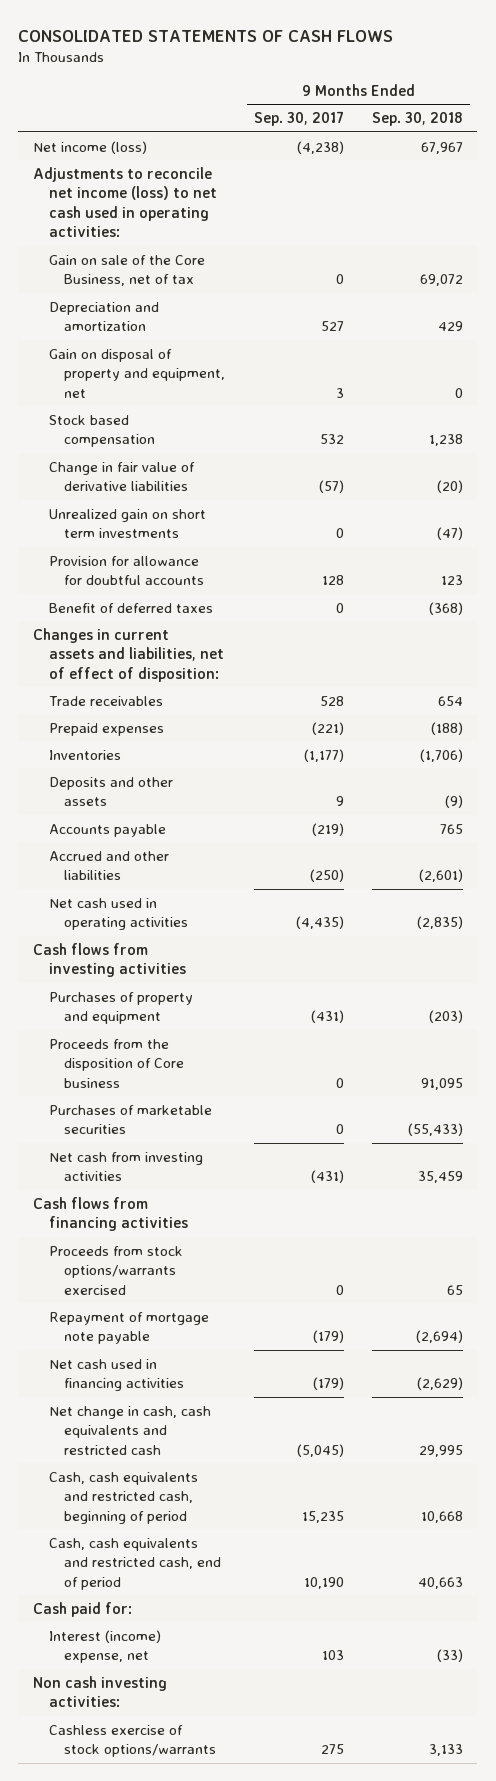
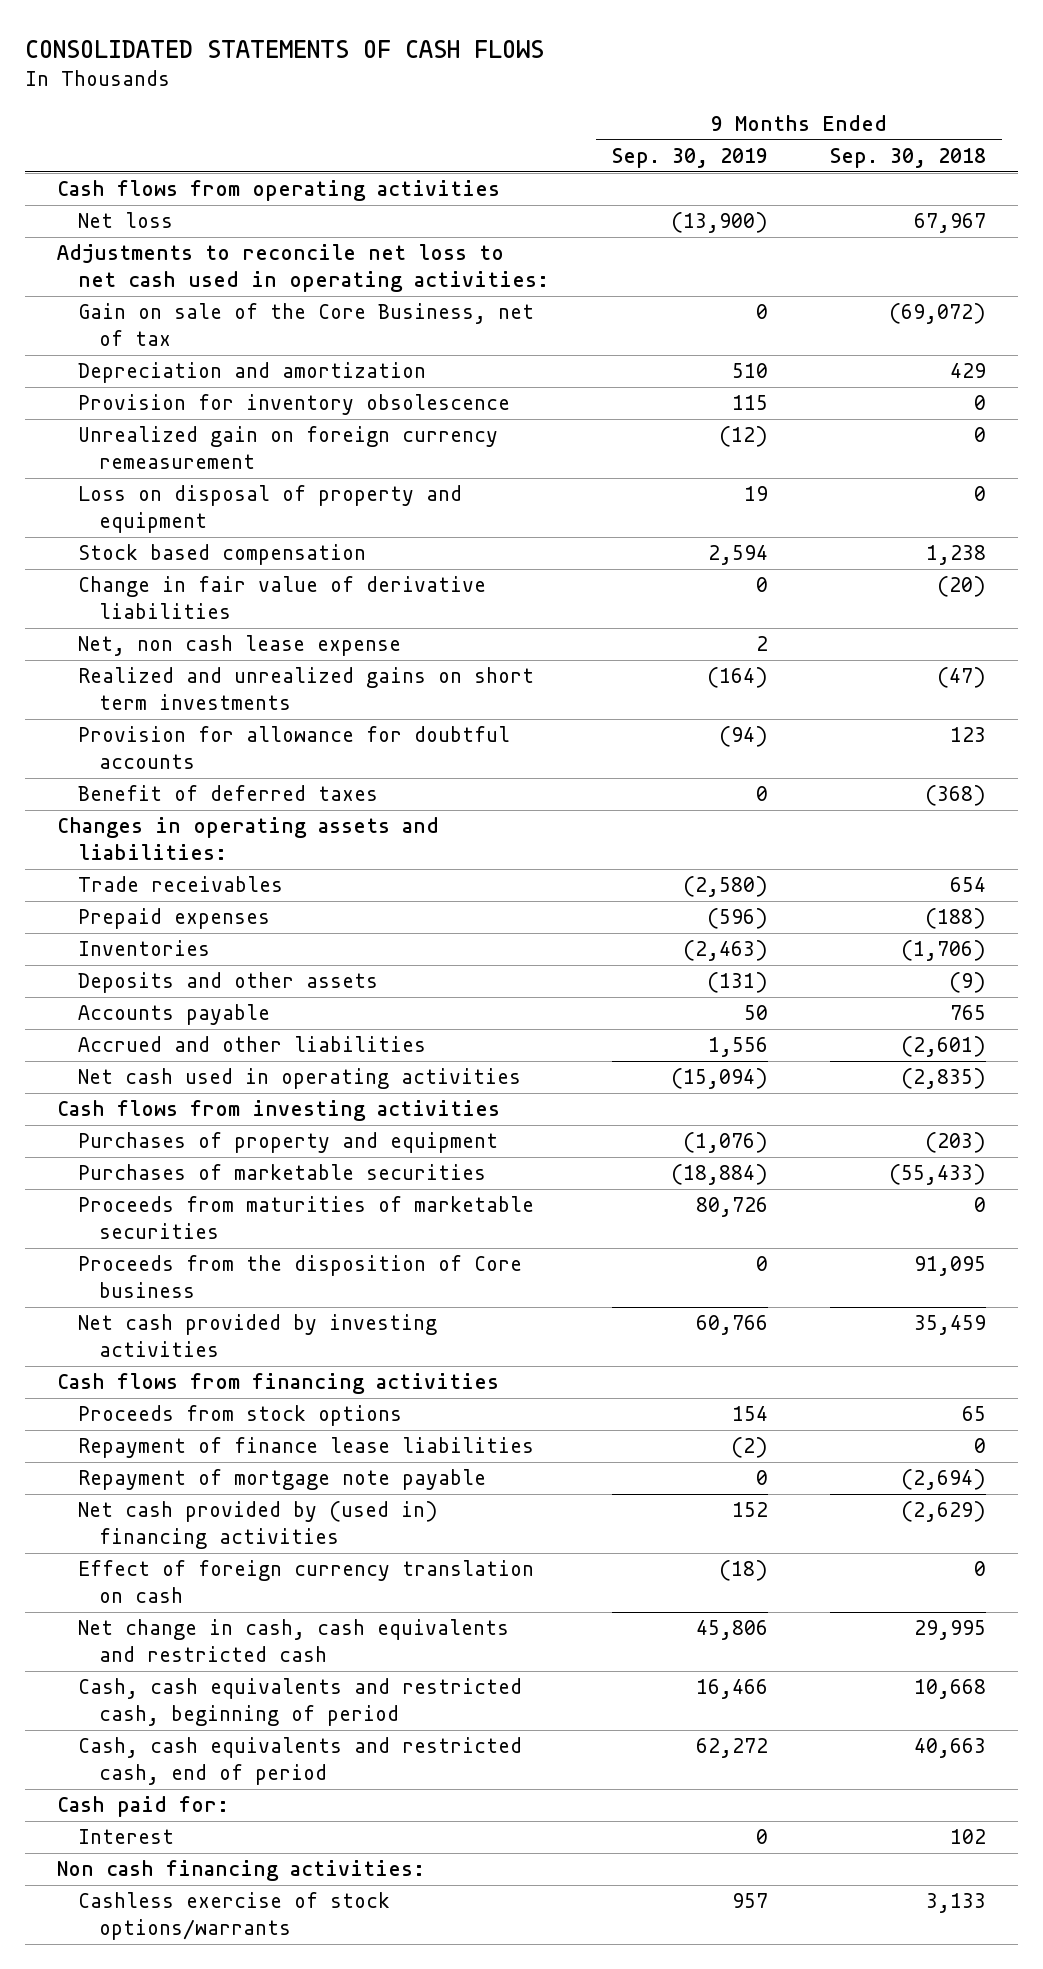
[253,111,344,127] Sep. 30, 2017 -> none
none -> [611,147,768,168] Sep. 30, 2019
none -> [56,180,500,202] Cash flows from operating activities
[32,140,147,154] Net income (loss) -> [77,212,173,229] Net loss
[32,166,217,238] Adjustments to reconcile net income (loss) to net cash used in operating activities: -> [56,244,549,292] Adjustments to reconcile net loss to net cash used in operating activities:
[420,274,464,287] 69,072 -> [889,303,987,325] (69,072)
none -> [77,394,510,416] Provision for inventory obsolescence
none -> [77,426,498,469] Unrealized gain on foreign currency remeasurement
[48,348,226,398] Gain on disposal of property and equipment, net -> [77,485,462,533] Loss on disposal of property and equipment
none -> [77,635,401,657] Net, non cash lease expense
[48,508,206,539] Unrealized gain on short term investments -> [77,667,534,710] Realized and unrealized gains on short term investments
[32,627,224,682] Changes in current assets and liabilities, net of effect of disposition: -> [56,817,439,860] Changes in operating assets and liabilities:
none -> [77,1196,534,1239] Proceeds from maturities of marketable securities
[48,1038,185,1088] Proceeds from the disposition of Core business -> [77,1255,522,1298] Proceeds from the disposition of Core business
[48,1151,203,1182] Net cash from investing activities -> [77,1314,437,1357] Net cash provided by investing activities
[48,1245,183,1295] Proceeds from stock options/warrants exercised -> [77,1405,402,1427] Proceeds from stock options
none -> [77,1437,534,1459] Repayment of finance lease liabilities
[48,1358,185,1392] Net cash used in financing activities -> [77,1501,438,1549] Net cash provided by (used in) financing activities
none -> [77,1560,534,1603] Effect of foreign currency translation on cash
[48,1629,161,1664] Interest (income) expense, net -> none
none -> [77,1829,174,1845] Interest
[32,1675,167,1708] Non cash investing activities: -> [56,1860,425,1882] Non cash financing activities:

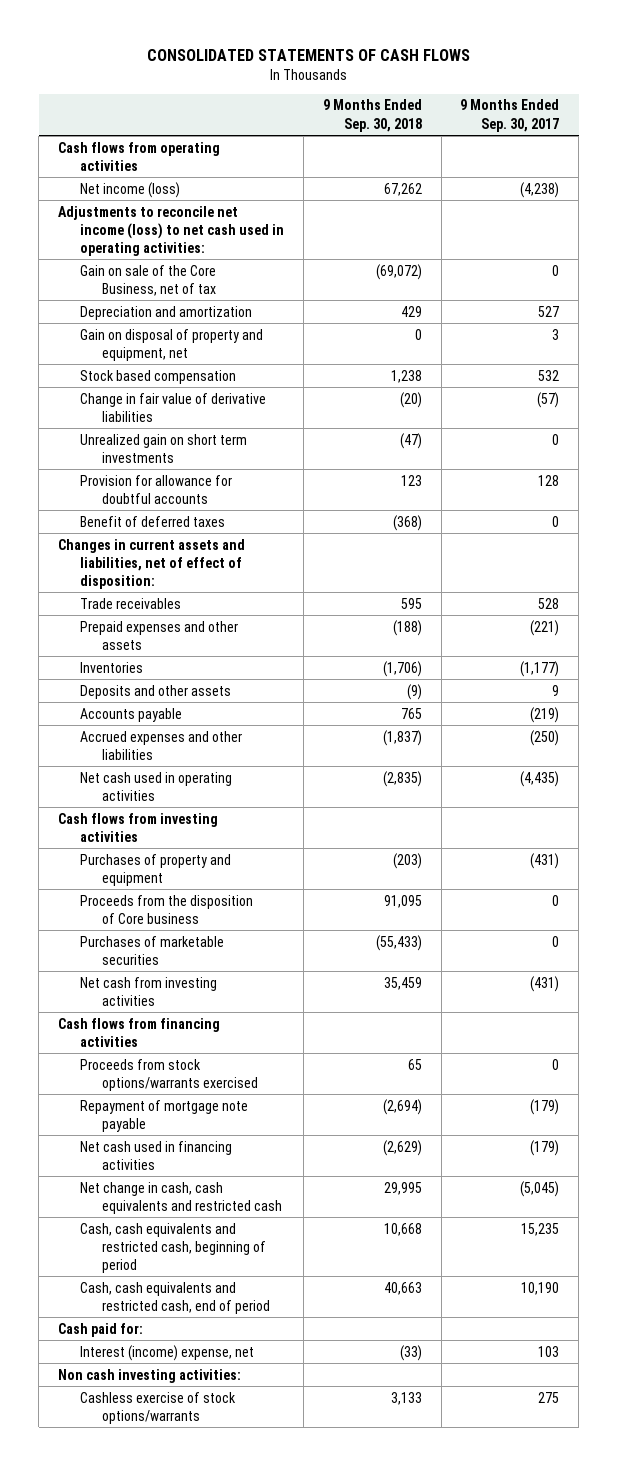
[611,147,768,168] Sep. 30, 2019 -> none
none -> [460,99,560,132] 9 Months Ended Sep. 30, 2017
[77,212,173,229] Net loss -> [80,181,181,198] Net income (loss)
[914,213,987,234] 67,967 -> [383,182,422,196] 67,262
[56,244,549,292] Adjustments to reconcile net loss to net cash used in operating activities: -> [58,205,285,256] Adjustments to reconcile net income (loss) to net cash used in operating activities:
[77,394,510,416] Provision for inventory obsolescence -> none
[77,426,498,469] Unrealized gain on foreign currency remeasurement -> none
[77,485,462,533] Loss on disposal of property and equipment -> [80,328,264,361] Gain on disposal of property and equipment, net
[77,635,401,657] Net, non cash lease expense -> none
[77,667,534,710] Realized and unrealized gains on short term investments -> [80,433,248,463] Unrealized gain on short term investments
[56,817,439,860] Changes in operating assets and liabilities: -> [58,538,246,589] Changes in current assets and liabilities, net of effect of disposition:
[950,877,987,893] 654 -> [400,597,422,609] 595
[77,908,270,930] Prepaid expenses -> [80,620,239,650] Prepaid expenses and other assets
[77,1036,426,1053] Accrued and other liabilities -> [80,730,243,760] Accrued expenses and other liabilities
[901,1036,987,1058] (2,601) -> [382,729,422,746] (1,837)
[77,1196,534,1239] Proceeds from maturities of marketable securities -> none
[77,1164,486,1181] Purchases of marketable securities -> [80,935,225,965] Purchases of marketable securities
[77,1314,437,1357] Net cash provided by investing activities -> [80,976,218,1006] Net cash from investing activities
[77,1437,534,1459] Repayment of finance lease liabilities -> none
[77,1405,402,1427] Proceeds from stock options -> [80,1058,258,1091] Proceeds from stock options/warrants exercised
[77,1560,534,1603] Effect of foreign currency translation on cash -> none
[77,1501,438,1549] Net cash provided by (used in) financing activities -> [80,1140,233,1170] Net cash used in financing activities
[77,1829,174,1845] Interest -> none
none -> [80,1344,255,1361] Interest (income) expense, net
[56,1860,425,1882] Non cash financing activities: -> [58,1368,242,1383] Non cash investing activities:

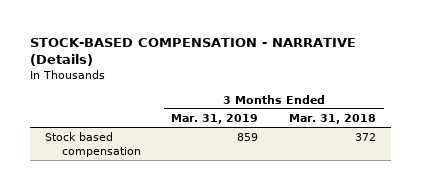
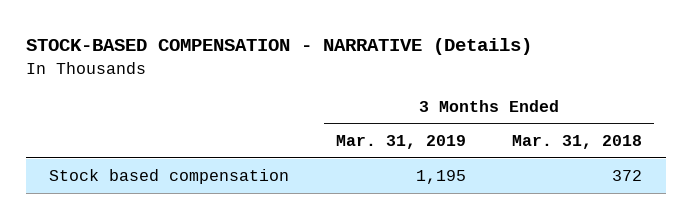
[237,133,259,142] 859 -> [415,170,466,185] 1,195

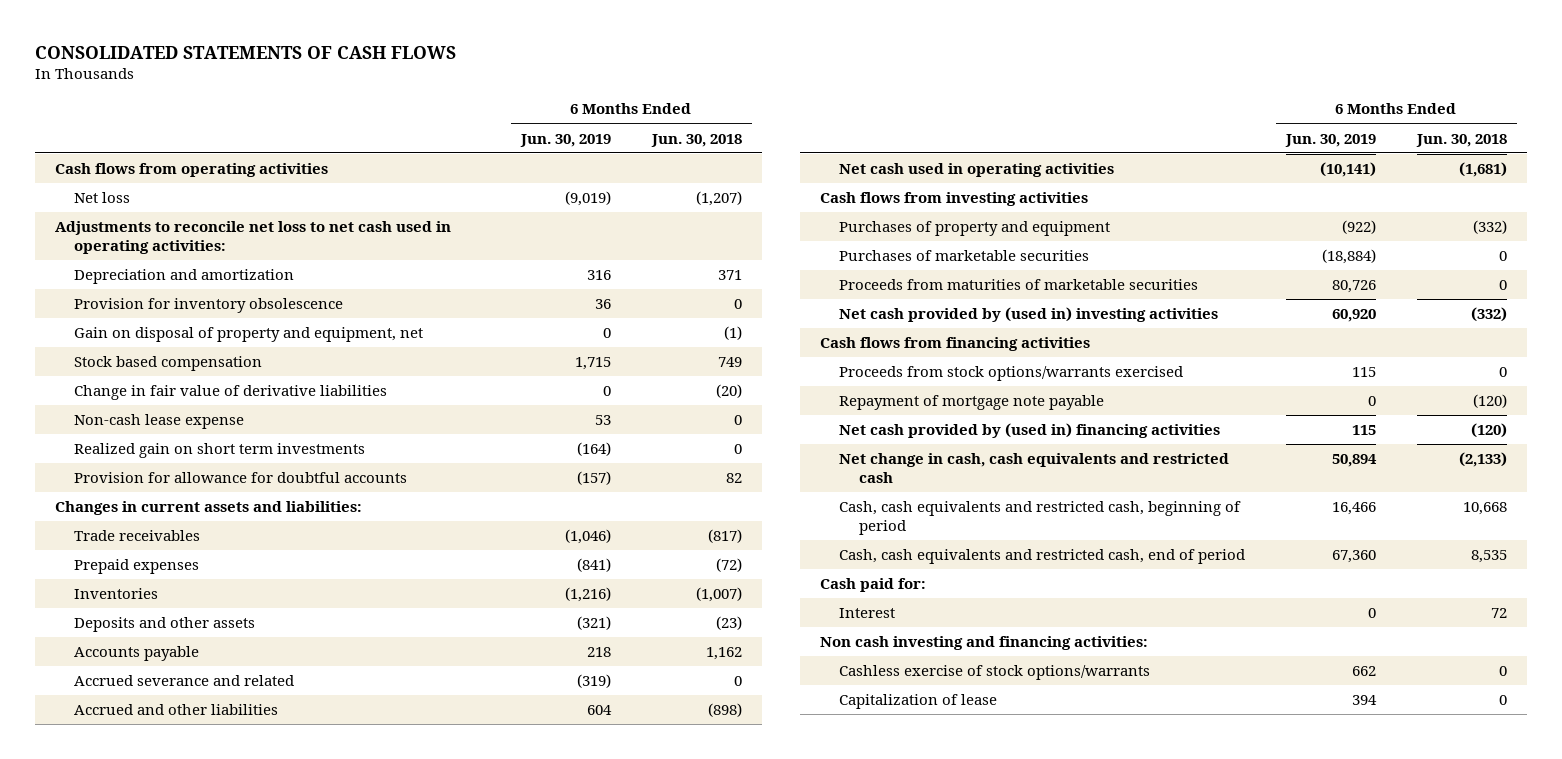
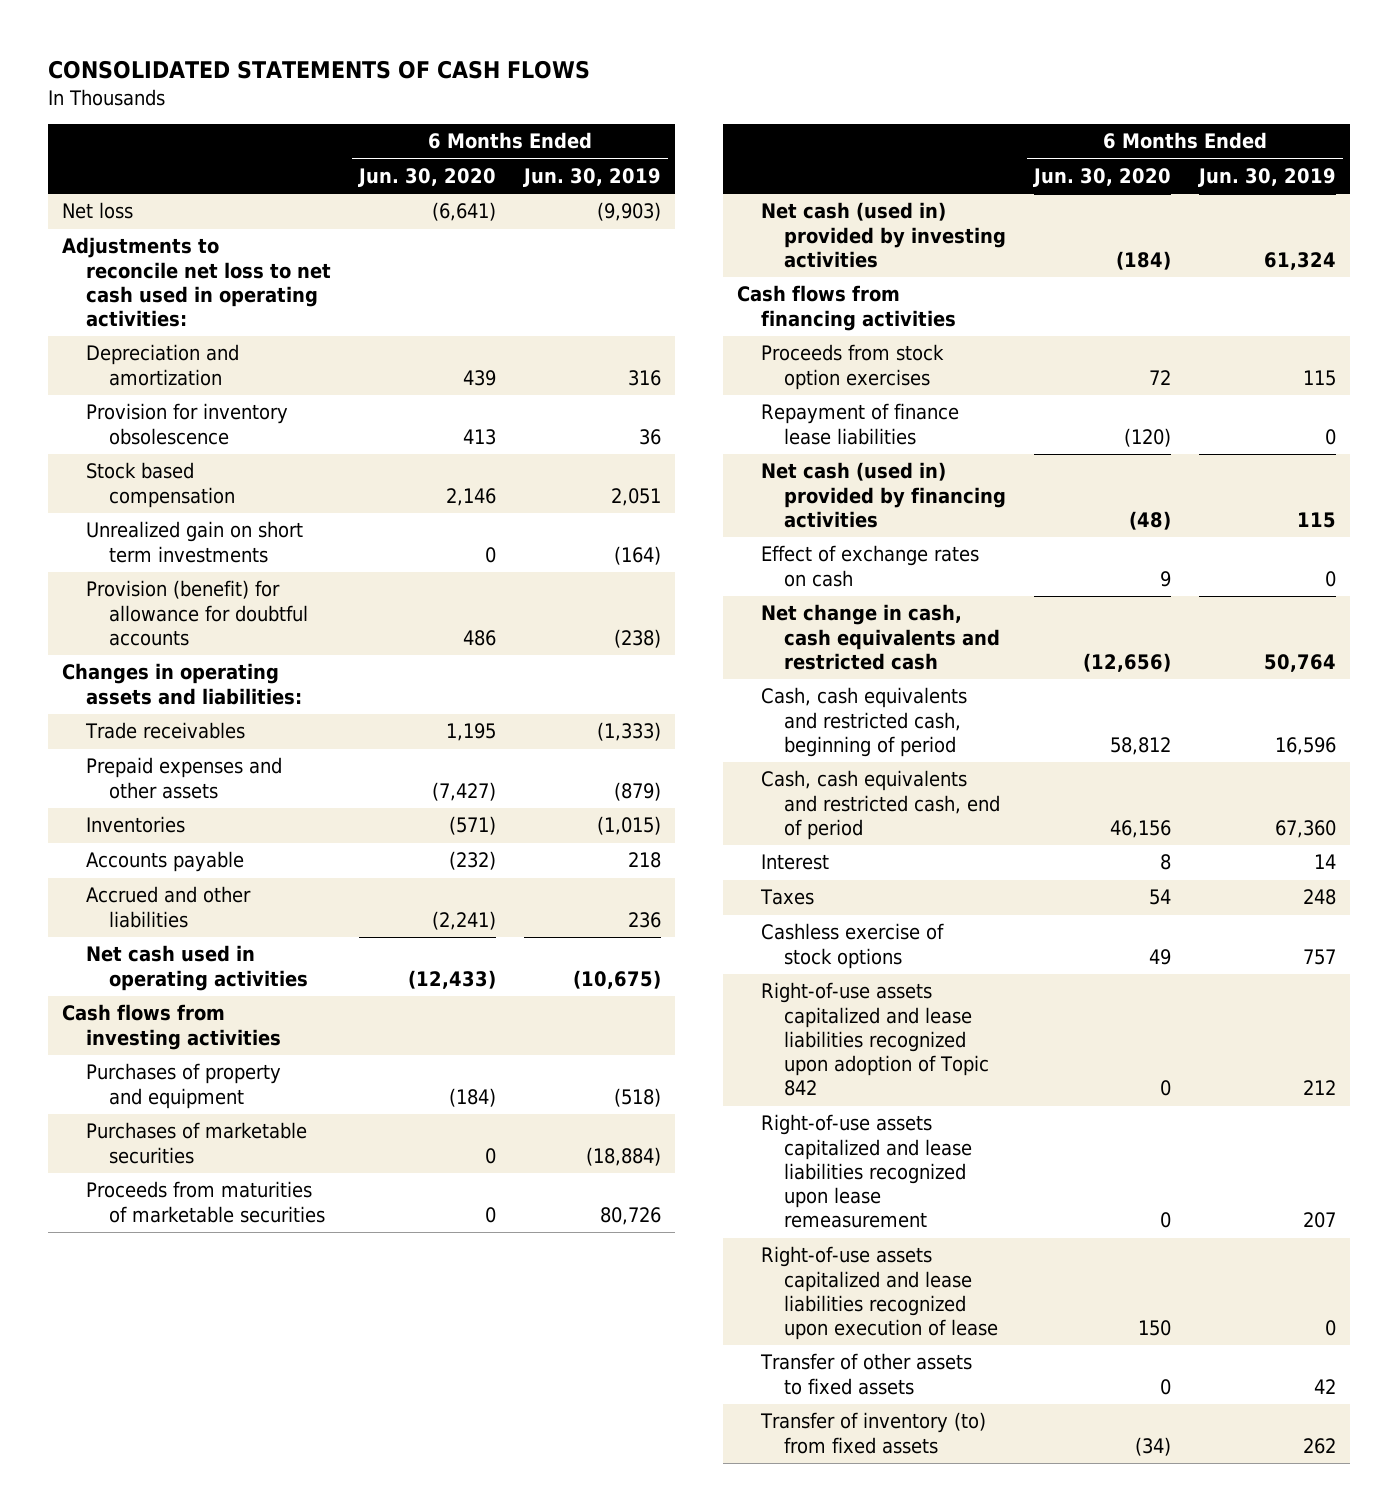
[650,133,742,147] Jun. 30, 2018 -> none
none -> [358,167,497,187] Jun. 30, 2020
[55,163,329,178] Cash flows from operating activities -> none
[565,191,612,207] (9,019) -> [596,202,661,222] (9,903)
[74,327,424,343] Gain on disposal of property and equipment, net -> none
[74,385,388,401] Change in fair value of derivative liabilities -> none
[74,414,245,430] Non-cash lease expense -> none
[74,617,256,633] Deposits and other assets -> none
[575,357,612,371] 1,715 -> [610,487,661,506] 2,051
[74,443,366,459] Realized gain on short term investments -> [85,521,303,563] Unrealized gain on short term investments
[74,472,408,484] Provision for allowance for doubtful accounts -> [85,580,309,646] Provision (benefit) for allowance for doubtful accounts
[577,471,612,486] (157) -> [613,628,661,648] (238)
[55,501,363,516] Changes in current assets and liabilities: -> [62,663,302,705] Changes in operating assets and liabilities:
[565,529,612,545] (1,046) -> [596,722,661,742] (1,333)
[74,559,200,575] Prepaid expenses -> [85,757,282,799] Prepaid expenses and other assets
[577,558,612,573] (841) -> [613,781,661,801] (879)
[565,587,612,603] (1,216) -> [596,816,661,836] (1,015)
[74,675,295,687] Accrued severance and related -> none
[587,705,613,716] 604 -> [627,911,661,928] 236
[1320,162,1377,178] (10,141) -> [572,969,661,989] (10,675)
[1342,220,1377,235] (922) -> [613,1087,661,1107] (518)
[839,307,1219,323] Net cash provided by (used in) investing activities -> [760,202,1007,268] Net cash (used in) provided by investing activities
[1332,309,1377,323] 60,920 -> [1263,251,1336,270] 61,324
[839,395,1105,411] Repayment of mortgage note payable -> none
[839,366,1184,382] Proceeds from stock options/warrants exercised -> [760,344,944,390] Proceeds from stock option exercises
none -> [760,403,959,445] Repayment of finance lease liabilities
[839,423,1221,439] Net cash provided by (used in) financing activities -> [760,462,1007,528] Net cash (used in) provided by financing activities
none -> [760,545,979,587] Effect of exchange rates on cash
[1332,454,1378,468] 50,894 -> [1263,653,1336,672] 50,764
[1332,502,1377,516] 16,466 -> [1274,736,1336,755] 16,596
[820,578,927,593] Cash paid for: -> none
[820,636,1149,651] Non cash investing and financing activities: -> none
[839,694,998,710] Capitalization of lease -> none
[1368,608,1377,619] 0 -> [1313,854,1336,870] 14
none -> [759,889,814,906] Taxes
[839,665,1151,681] Cashless exercise of stock options/warrants -> [760,923,944,969] Cashless exercise of stock options
[1352,666,1377,677] 662 -> [1302,948,1336,965] 757
none -> [760,982,990,1097] Right-of-use assets capitalized and lease liabilities recognized upon adoption of Topic 842
none -> [760,1114,973,1229] Right-of-use assets capitalized and lease liabilities recognized upon lease remeasurement
none -> [760,1246,999,1341] Right-of-use assets capitalized and lease liabilities recognized upon execution of lease
none -> [759,1353,972,1395] Transfer of other assets to fixed assets
none -> [759,1412,986,1454] Transfer of inventory (to) from fixed assets

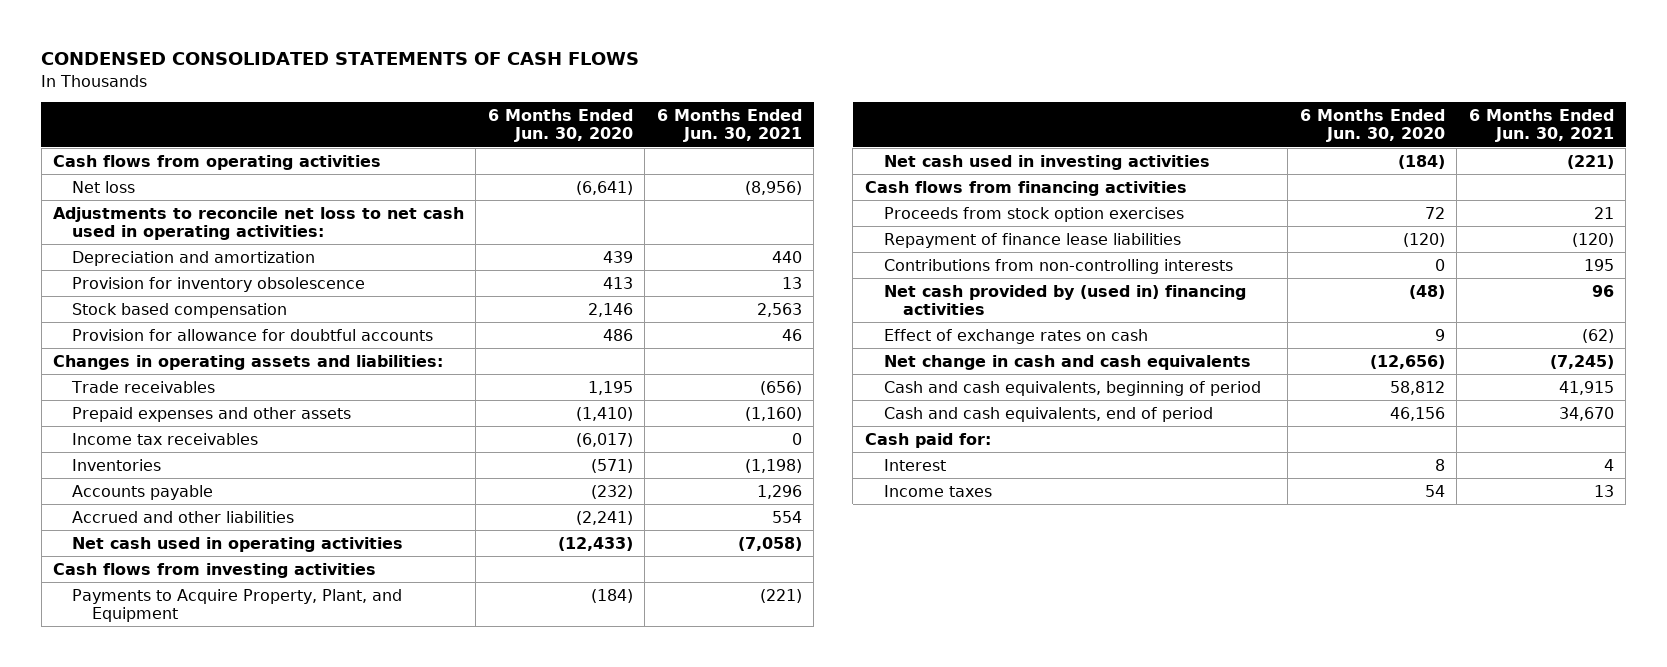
[48,60,591,80] CONSOLIDATED STATEMENTS OF CASH FLOWS -> [41,52,640,66] CONDENSED CONSOLIDATED STATEMENTS OF CASH FLOWS
[522,167,661,187] Jun. 30, 2019 -> none
none -> [656,108,802,143] 6 Months Ended Jun. 30, 2021
none -> [52,154,381,170] Cash flows from operating activities
[85,521,303,563] Unrealized gain on short term investments -> none
[85,580,309,646] Provision (benefit) for allowance for doubtful accounts -> [72,328,434,341] Provision for allowance for doubtful accounts
[432,781,497,801] (7,427) -> [575,406,633,421] (1,410)
none -> [72,432,259,445] Income tax receivables
[85,1122,307,1164] Purchases of marketable securities -> none
[85,1181,326,1223] Proceeds from maturities of marketable securities -> none
[85,1063,281,1109] Purchases of property and equipment -> [72,588,403,623] Payments to Acquire Property, Plant, and Equipment
[760,202,1007,268] Net cash (used in) provided by investing activities -> [884,154,1211,170] Net cash used in investing activities
none -> [884,258,1234,274] Contributions from non-controlling interests
[760,462,1007,528] Net cash (used in) provided by financing activities -> [884,284,1247,316] Net cash provided by (used in) financing activities
[760,604,1001,670] Net change in cash, cash equivalents and restricted cash -> [884,354,1252,370] Net change in cash and cash equivalents
[760,687,967,757] Cash, cash equivalents and restricted cash, beginning of period -> [884,380,1262,396] Cash and cash equivalents, beginning of period
[760,770,1001,840] Cash, cash equivalents and restricted cash, end of period -> [884,406,1214,422] Cash and cash equivalents, end of period
none -> [864,432,991,448] Cash paid for:
[760,923,944,969] Cashless exercise of stock options -> none
[760,982,990,1097] Right-of-use assets capitalized and lease liabilities recognized upon adoption of Topic 842 -> none
[760,1114,973,1229] Right-of-use assets capitalized and lease liabilities recognized upon lease remeasurement -> none
[760,1246,999,1341] Right-of-use assets capitalized and lease liabilities recognized upon execution of lease -> none
[759,1353,972,1395] Transfer of other assets to fixed assets -> none
[759,1412,986,1454] Transfer of inventory (to) from fixed assets -> none
[759,889,814,906] Taxes -> [884,484,993,497] Income taxes

